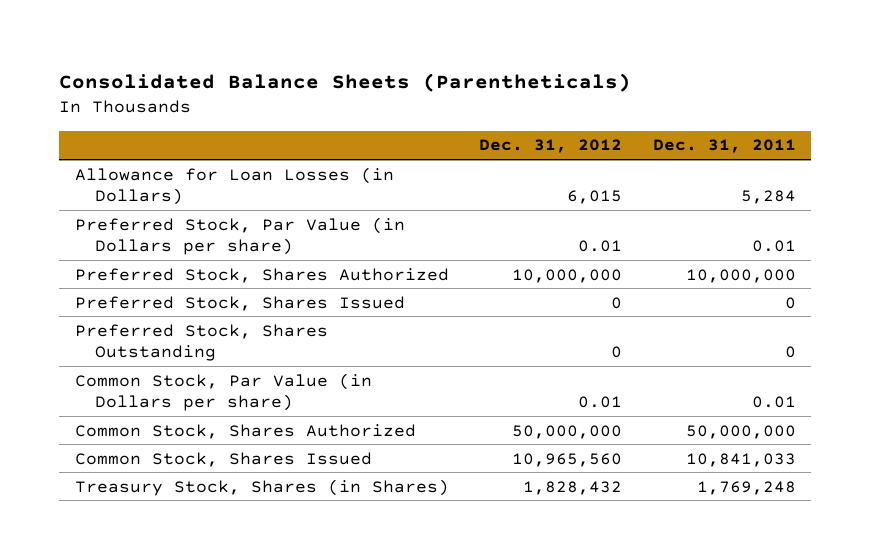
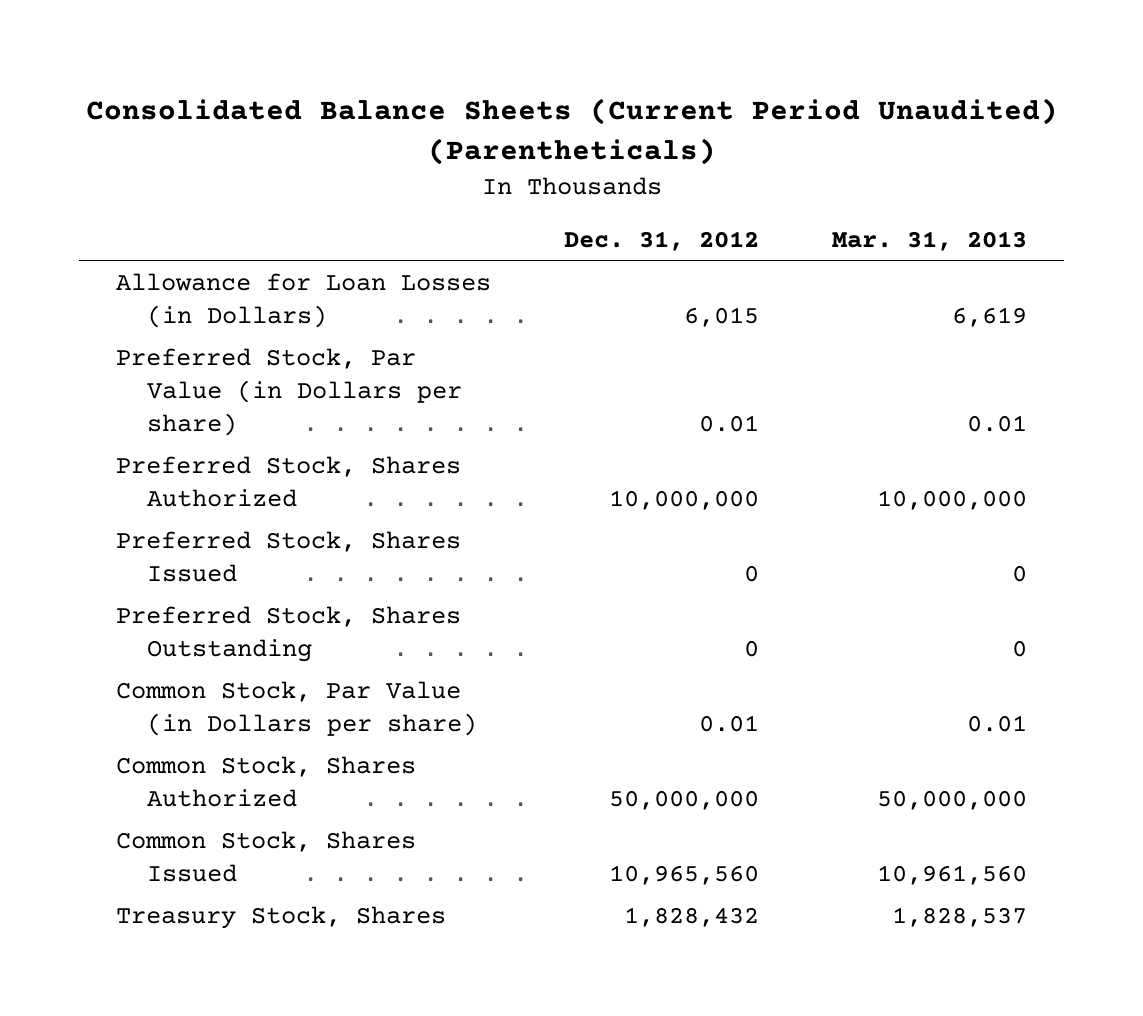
[59,72,632,92] Consolidated Balance Sheets (Parentheticals) -> [85,98,1058,165] Consolidated Balance Sheets (Current Period Unaudited) (Parentheticals)
[652,139,796,154] Dec. 31, 2011 -> none
none -> [832,231,1028,252] Mar. 31, 2013
[74,478,449,496] Treasury Stock, Shares (in Shares) -> [115,906,446,930] Treasury Stock, Shares

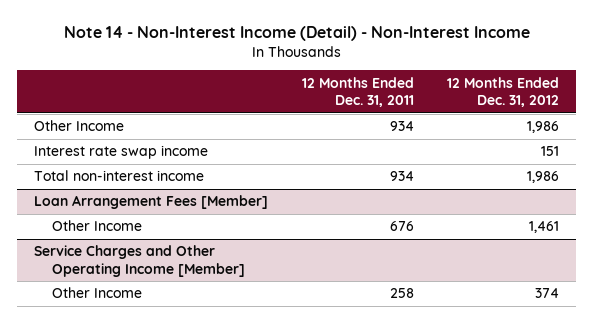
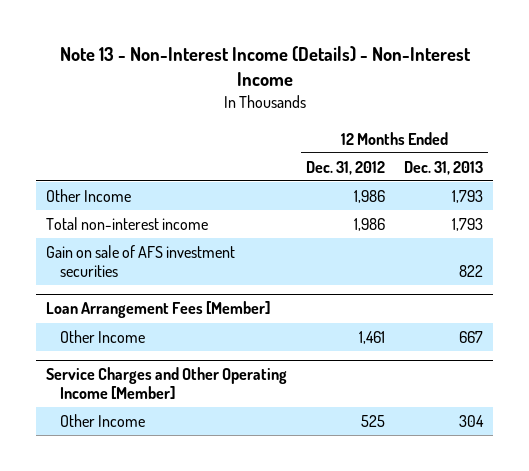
[63,25,530,41] Note 14 - Non-Interest Income (Detail) - Non-Interest Income -> [59,46,471,87] Note 13 - Non-Interest Income (Details) - Non-Interest Income
[301,76,414,108] 12 Months Ended Dec. 31, 2011 -> none
none -> [404,160,484,175] Dec. 31, 2013
[33,145,208,160] Interest rate swap income -> none
none -> [45,244,235,277] Gain on sale of AFS investment securities
[535,288,560,299] 374 -> [361,414,386,427] 525

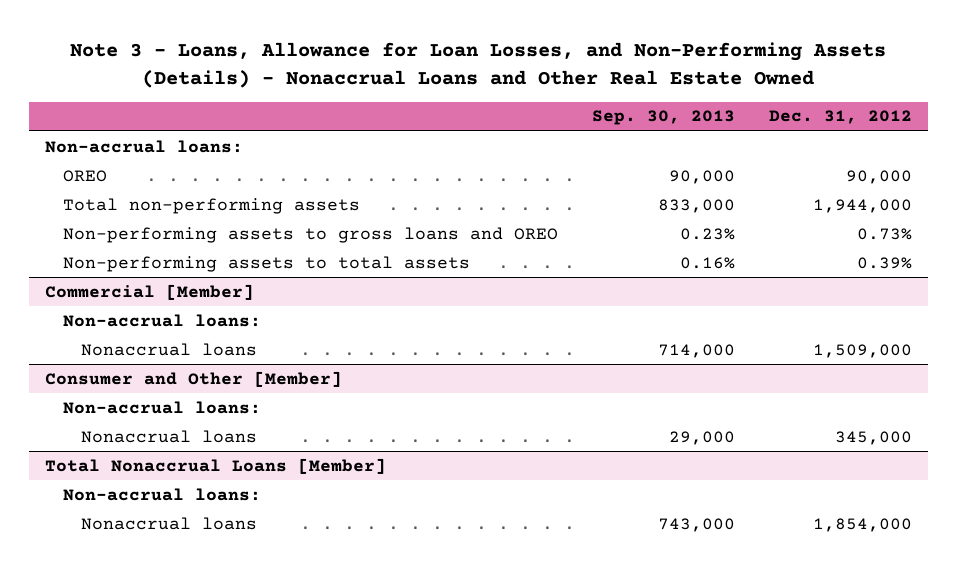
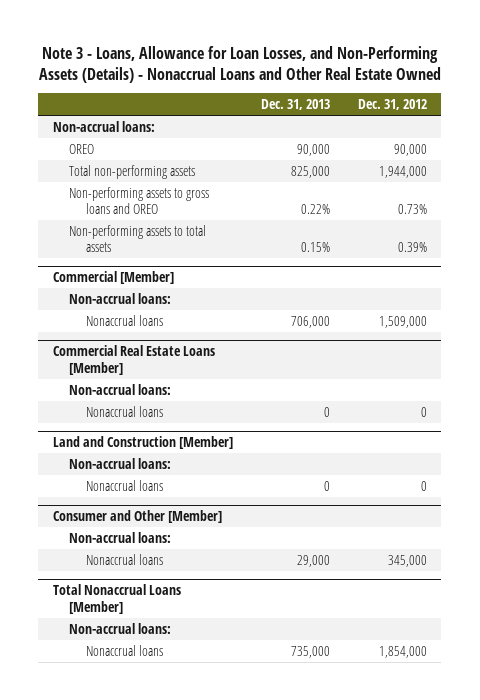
[591,110,735,126] Sep. 30, 2013 -> none
none -> [260,99,330,111] Dec. 31, 2013
none -> [52,344,215,375] Commercial Real Estate Loans [Member]
none -> [69,383,172,395] Non-accrual loans:
none -> [85,405,163,417] Nonaccrual loans
none -> [52,435,233,449] Land and Construction [Member]
none -> [69,457,172,469] Non-accrual loans:
none -> [85,479,163,491] Nonaccrual loans

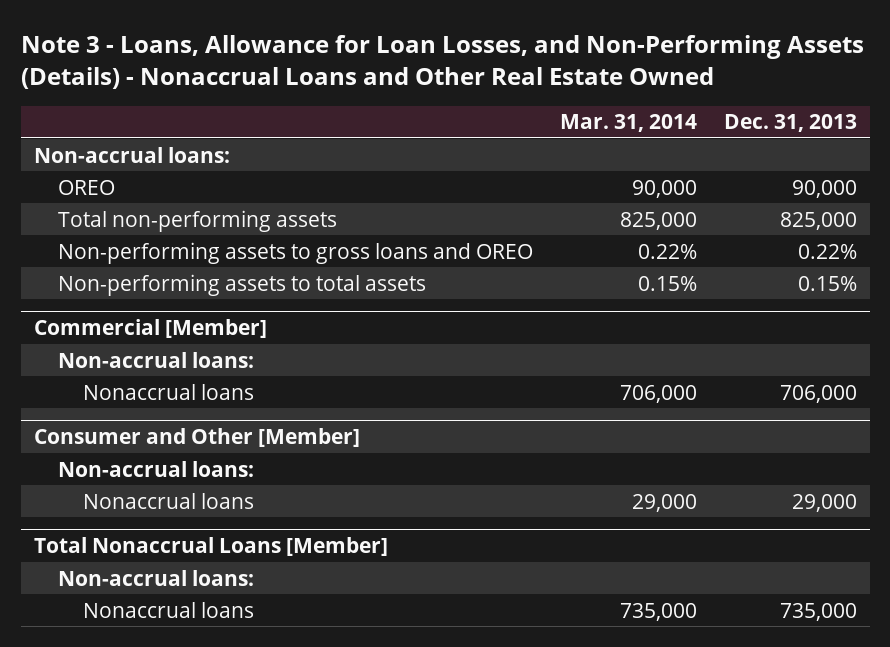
[358,99,428,111] Dec. 31, 2012 -> none
none -> [559,114,697,133] Mar. 31, 2014
[52,344,215,375] Commercial Real Estate Loans [Member] -> none
[69,383,172,395] Non-accrual loans: -> none
[85,405,163,417] Nonaccrual loans -> none
[52,435,233,449] Land and Construction [Member] -> none
[69,457,172,469] Non-accrual loans: -> none
[85,479,163,491] Nonaccrual loans -> none

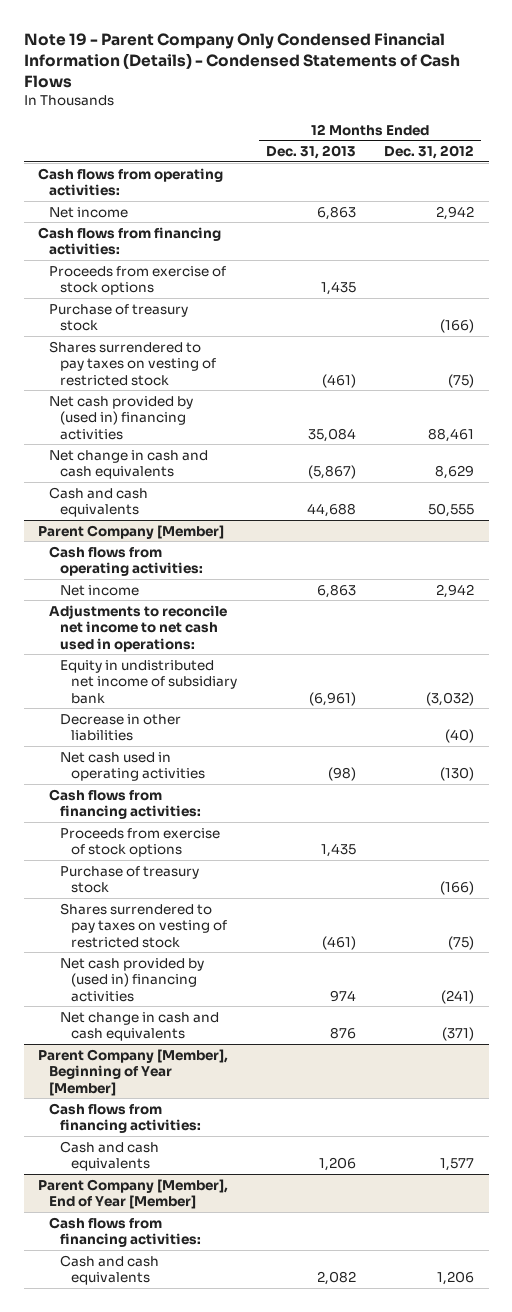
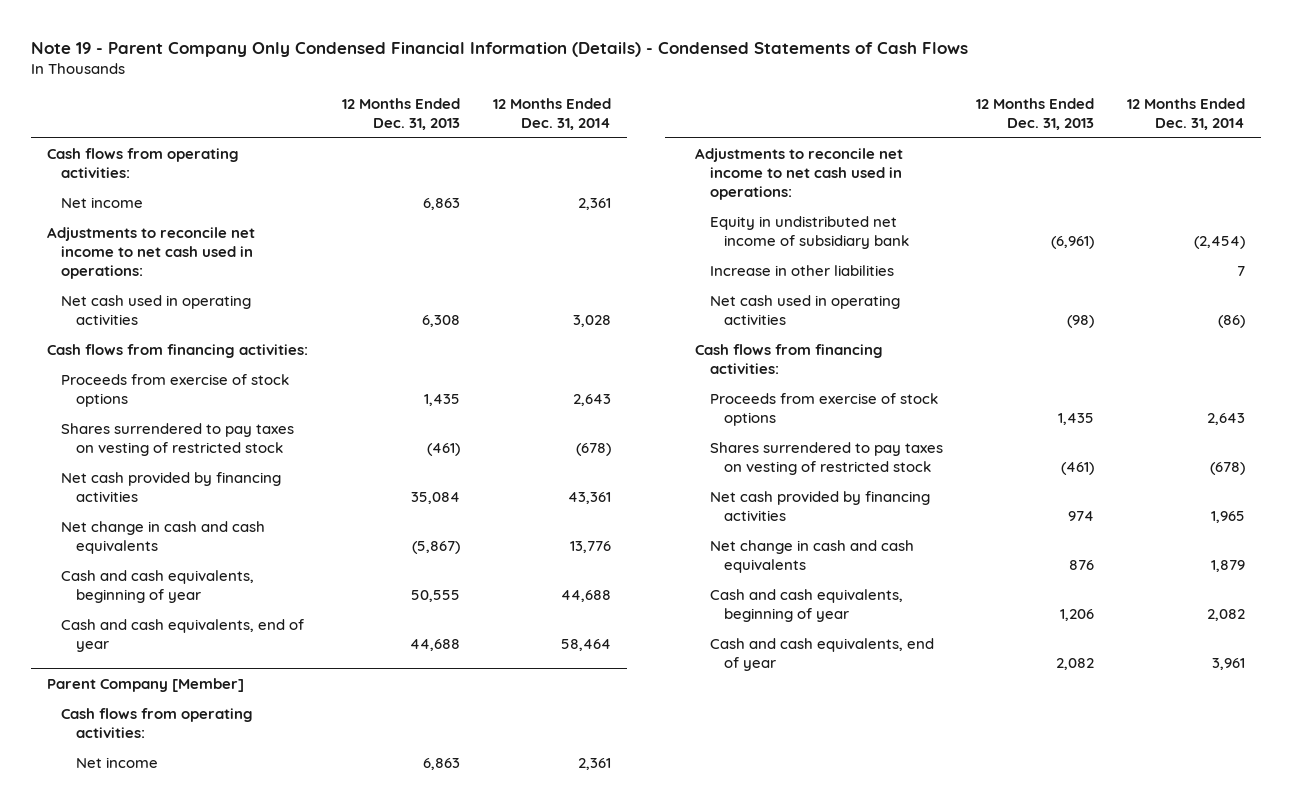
[384,144,475,159] Dec. 31, 2012 -> none
none -> [492,98,611,131] 12 Months Ended Dec. 31, 2014
none -> [47,227,256,280] Adjustments to reconcile net income to net cash used in operations:
none -> [61,295,252,326] Net cash used in operating activities
[48,303,188,332] Purchase of treasury stock -> none
[48,395,193,440] Net cash provided by (used in) financing activities -> [61,472,282,503] Net cash provided by financing activities
[48,486,148,518] Cash and cash equivalents -> [61,570,255,604] Cash and cash equivalents, beginning of year
[306,503,356,518] 44,688 -> [410,590,460,603] 50,555
none -> [61,619,305,653] Cash and cash equivalents, end of year
[60,713,182,742] Decrease in other liabilities -> [709,265,894,277] Increase in other liabilities
[60,865,200,894] Purchase of treasury stock -> none
[60,957,205,1002] Net cash provided by (used in) financing activities -> [709,491,930,522] Net cash provided by financing activities
[37,1048,228,1096] Parent Company [Member], Beginning of Year [Member] -> none
[48,1102,202,1134] Cash flows from financing activities: -> none
[37,1178,228,1210] Parent Company [Member], End of Year [Member] -> none
[48,1216,202,1248] Cash flows from financing activities: -> none
[60,1140,160,1172] Cash and cash equivalents -> [709,589,903,623] Cash and cash equivalents, beginning of year
[60,1254,160,1286] Cash and cash equivalents -> [709,638,934,672] Cash and cash equivalents, end of year

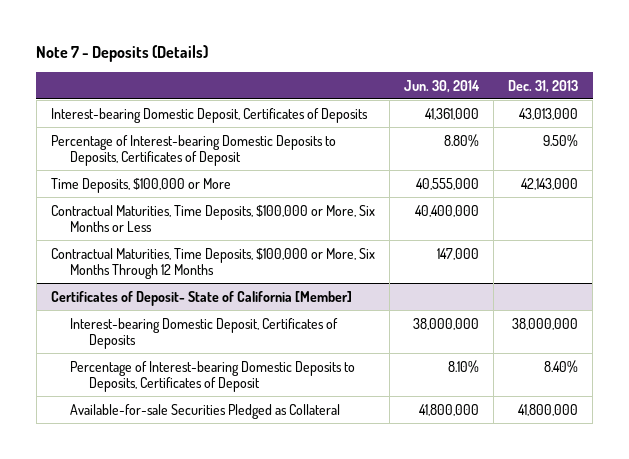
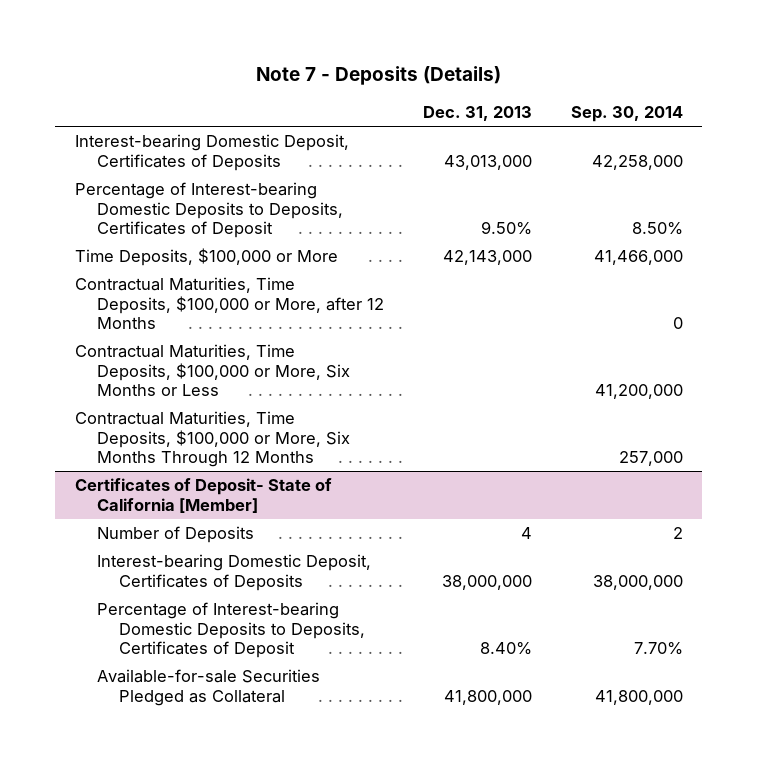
[403,79,480,93] Jun. 30, 2014 -> none
none -> [570,106,683,123] Sep. 30, 2014
none -> [74,277,384,329] Contractual Maturities, Time Deposits, $100,000 or More, after 12 Months
none -> [96,526,254,544] Number of Deposits

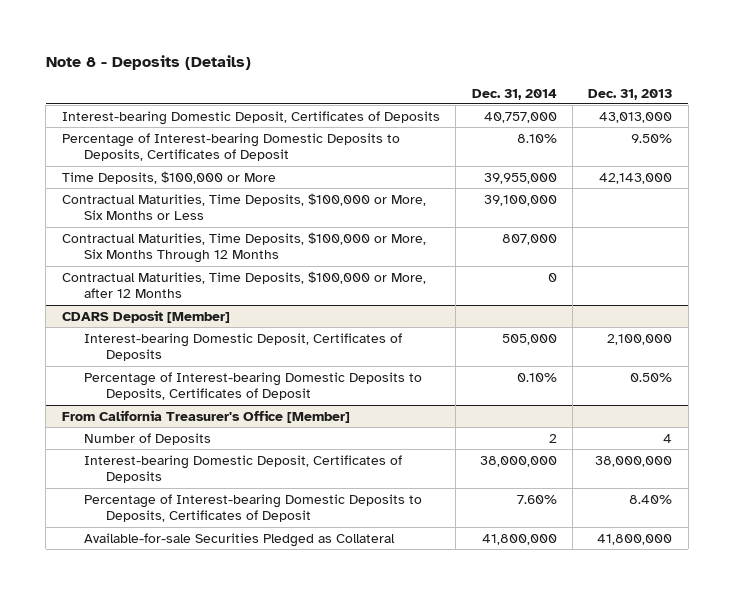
[255,66,501,86] Note 7 - Deposits (Details) -> [45,55,251,71] Note 8 - Deposits (Details)
[570,106,683,123] Sep. 30, 2014 -> none
none -> [471,88,557,100] Dec. 31, 2014
[74,478,332,513] Certificates of Deposit- State of California [Member] -> none
[74,277,384,329] Contractual Maturities, Time Deposits, $100,000 or More, after 12 Months -> [61,271,426,299] Contractual Maturities, Time Deposits, $100,000 or More, after 12 Months
none -> [61,310,230,324] CDARS Deposit [Member]
none -> [83,333,402,362] Interest-bearing Domestic Deposit, Certificates of Deposits
none -> [83,372,422,401] Percentage of Interest-bearing Domestic Deposits to Deposits, Certificates of Deposit
none -> [61,410,350,424] From California Treasurer's Office [Member]

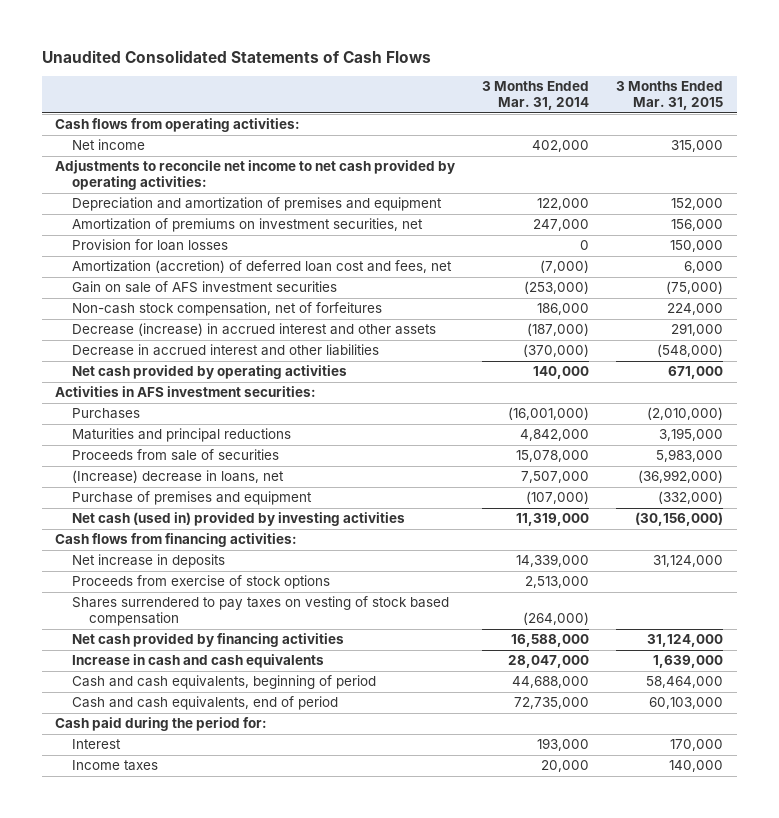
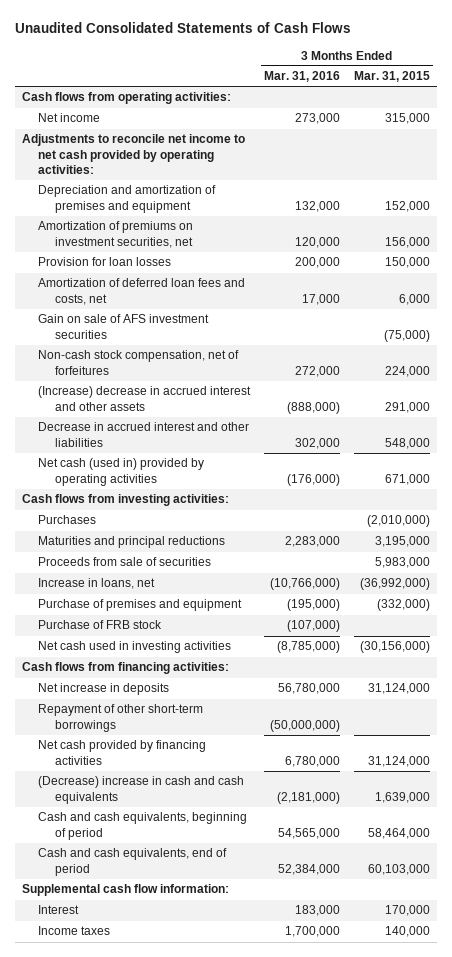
[482,81,590,111] 3 Months Ended Mar. 31, 2014 -> none
none -> [264,71,341,83] Mar. 31, 2016
[71,260,452,274] Amortization (accretion) of deferred loan cost and fees, net -> [38,278,246,305] Amortization of deferred loan fees and costs, net
[55,386,317,398] Activities in AFS investment securities: -> none
[71,323,436,337] Decrease (increase) in accrued interest and other assets -> [38,386,252,411] (Increase) decrease in accrued interest and other assets
[657,344,724,358] (548,000) -> [384,437,430,449] 548,000
[71,365,347,380] Net cash provided by operating activities -> [38,458,205,486] Net cash (used in) provided by operating activities
none -> [21,494,229,507] Cash flows from investing activities:
[71,470,284,484] (Increase) decrease in loans, net -> [38,578,156,590] Increase in loans, net
none -> [38,620,163,630] Purchase of FRB stock
[71,512,405,527] Net cash (used in) provided by investing activities -> [38,641,232,654] Net cash used in investing activities
[71,575,330,590] Proceeds from exercise of stock options -> none
[71,596,449,627] Shares surrendered to pay taxes on vesting of stock based compensation -> none
none -> [38,704,204,732] Repayment of other short-term borrowings
[71,654,324,669] Increase in cash and cash equivalents -> [38,776,245,804] (Decrease) increase in cash and cash equivalents
[55,717,268,732] Cash paid during the period for: -> none
none -> [21,884,229,897] Supplemental cash flow information:

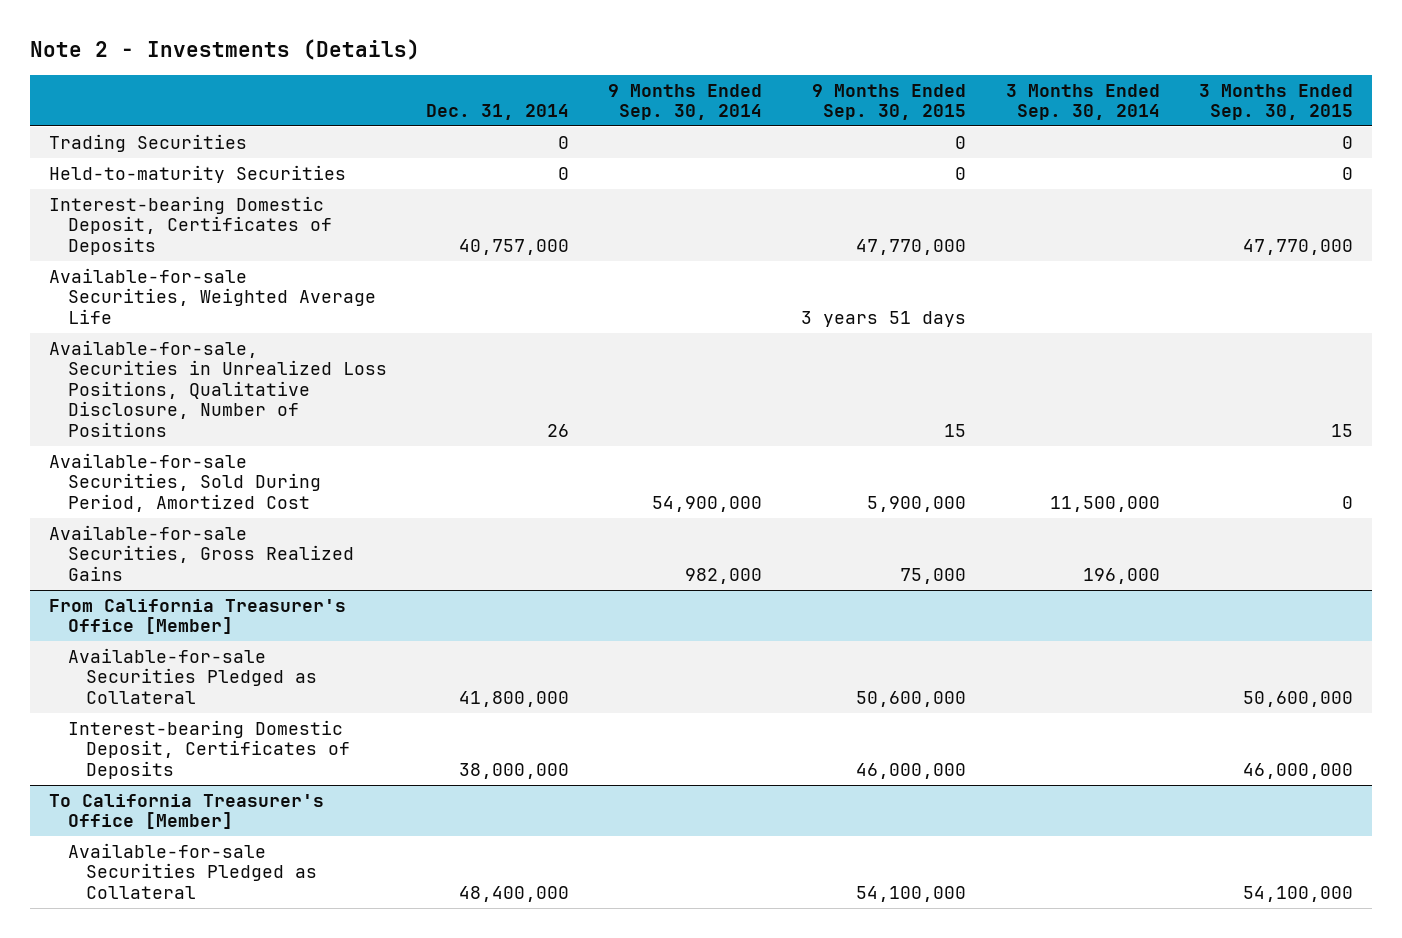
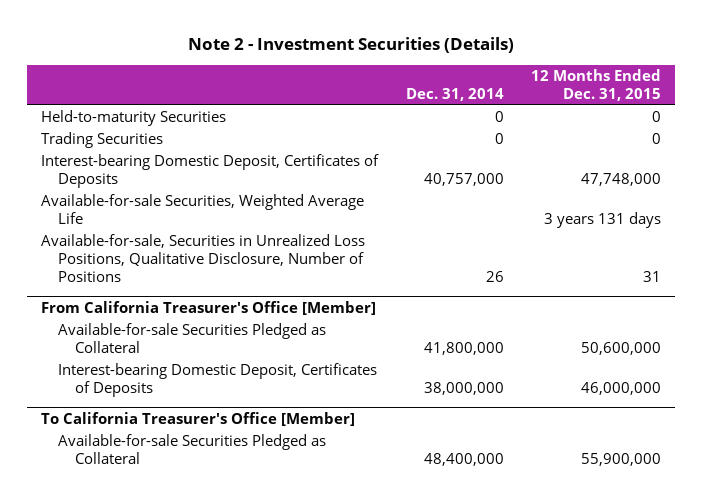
[29,39,420,61] Note 2 - Investments (Details) -> [188,36,515,53] Note 2 - Investment Securities (Details)
[608,83,763,121] 9 Months Ended Sep. 30, 2014 -> none
[812,83,967,121] 9 Months Ended Sep. 30, 2015 -> none
[1005,83,1160,121] 3 Months Ended Sep. 30, 2014 -> none
[1198,83,1353,121] 3 Months Ended Sep. 30, 2015 -> none
none -> [531,68,662,101] 12 Months Ended Dec. 31, 2015
[49,133,248,152] Trading Securities -> [41,132,164,149] Trading Securities
[49,452,321,512] Available-for-sale Securities, Sold During Period, Amortized Cost -> none
[49,524,354,581] Available-for-sale Securities, Gross Realized Gains -> none

